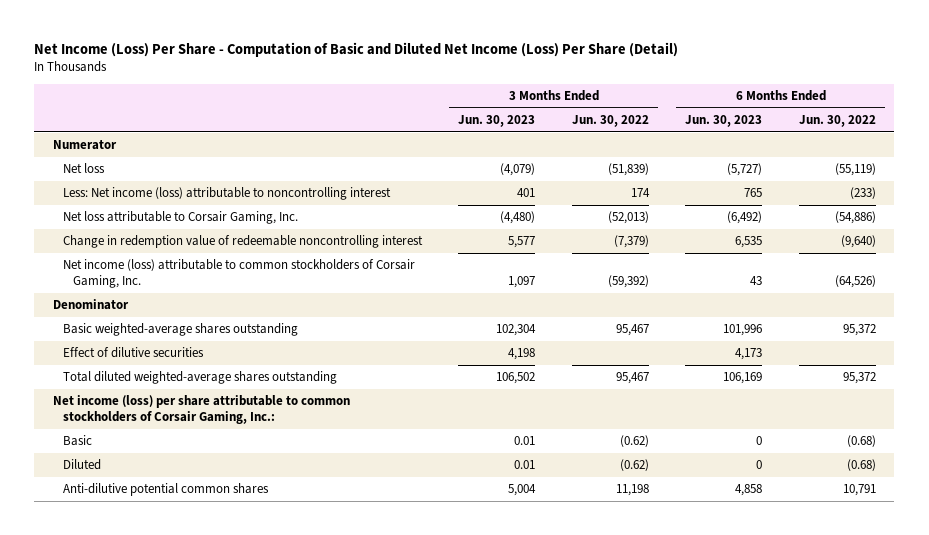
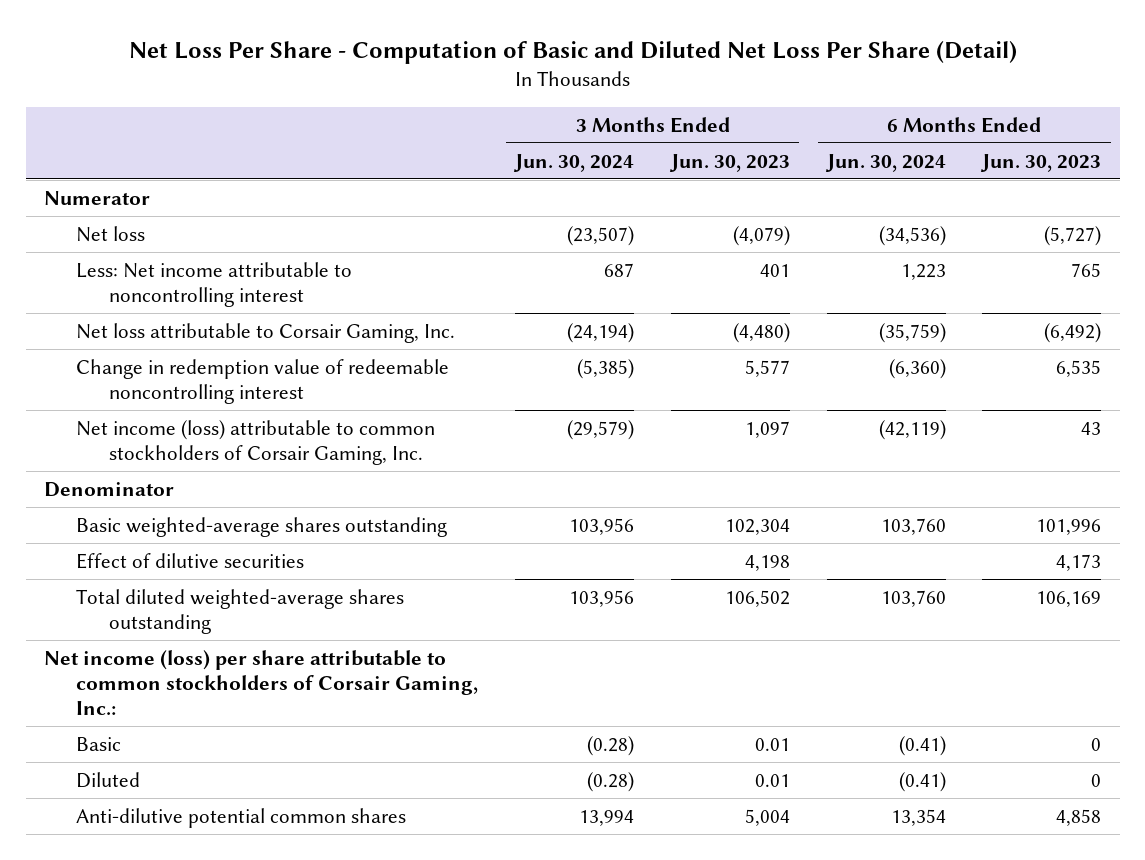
[34,42,679,58] Net Income (Loss) Per Share - Computation of Basic and Diluted Net Income (Loss) Per Share (Detail) -> [128,40,1017,64] Net Loss Per Share - Computation of Basic and Diluted Net Loss Per Share (Detail)
[571,115,649,128] Jun. 30, 2022 -> none
[799,115,877,128] Jun. 30, 2022 -> none
none -> [513,153,635,172] Jun. 30, 2024
none -> [824,153,946,172] Jun. 30, 2024
[62,187,391,201] Less: Net income (loss) attributable to noncontrolling interest -> [76,261,353,307] Less: Net income attributable to noncontrolling interest

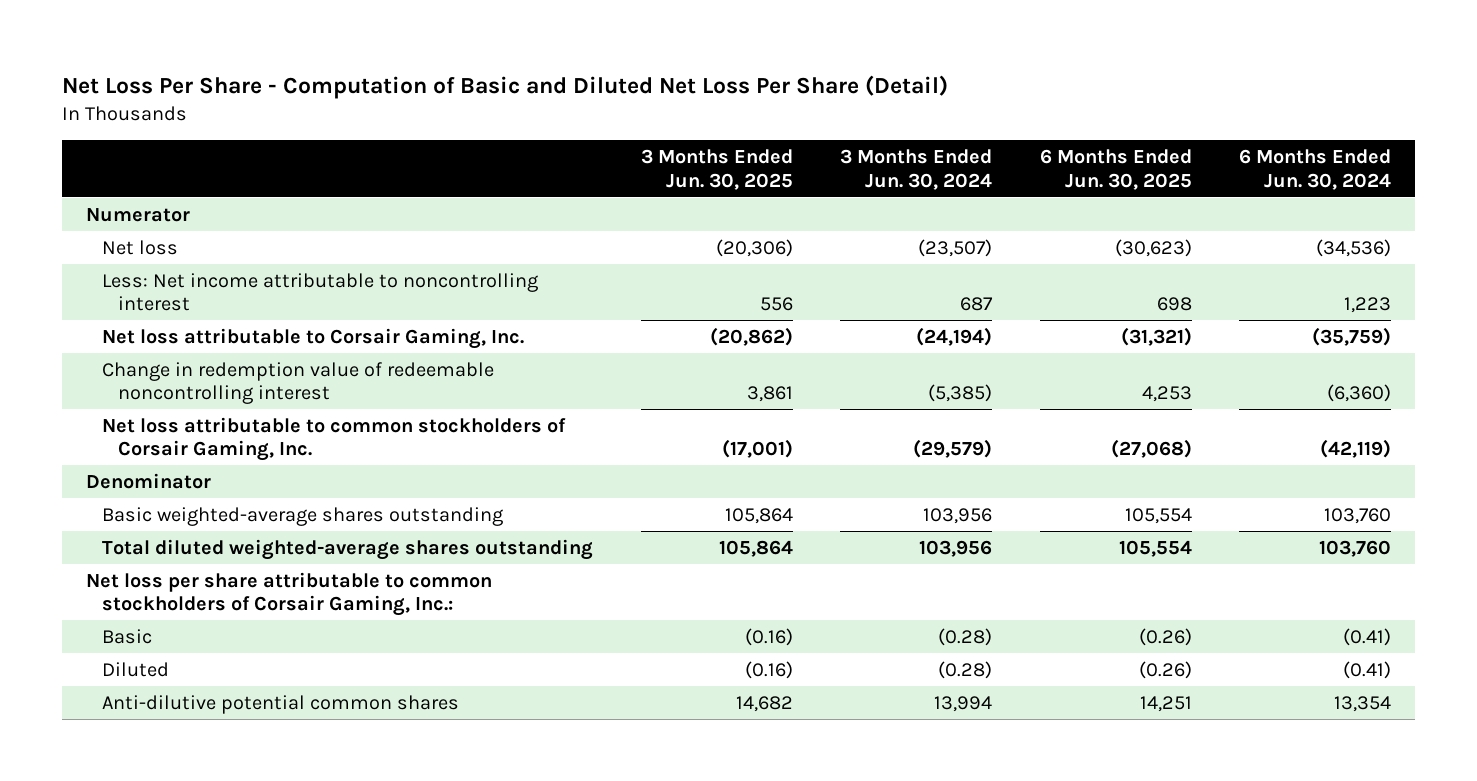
[668,153,790,172] Jun. 30, 2023 -> none
[980,153,1102,172] Jun. 30, 2023 -> none
none -> [640,148,793,190] 3 Months Ended Jun. 30, 2025
none -> [1039,148,1192,190] 6 Months Ended Jun. 30, 2025
[76,419,436,465] Net income (loss) attributable to common stockholders of Corsair Gaming, Inc. -> [102,416,567,462] Net loss attributable to common stockholders of Corsair Gaming, Inc.
[76,552,305,569] Effect of dilutive securities -> none
[43,649,479,716] Net income (loss) per share attributable to common stockholders of Corsair Gaming, Inc.: -> [86,571,493,617] Net loss per share attributable to common stockholders of Corsair Gaming, Inc.:

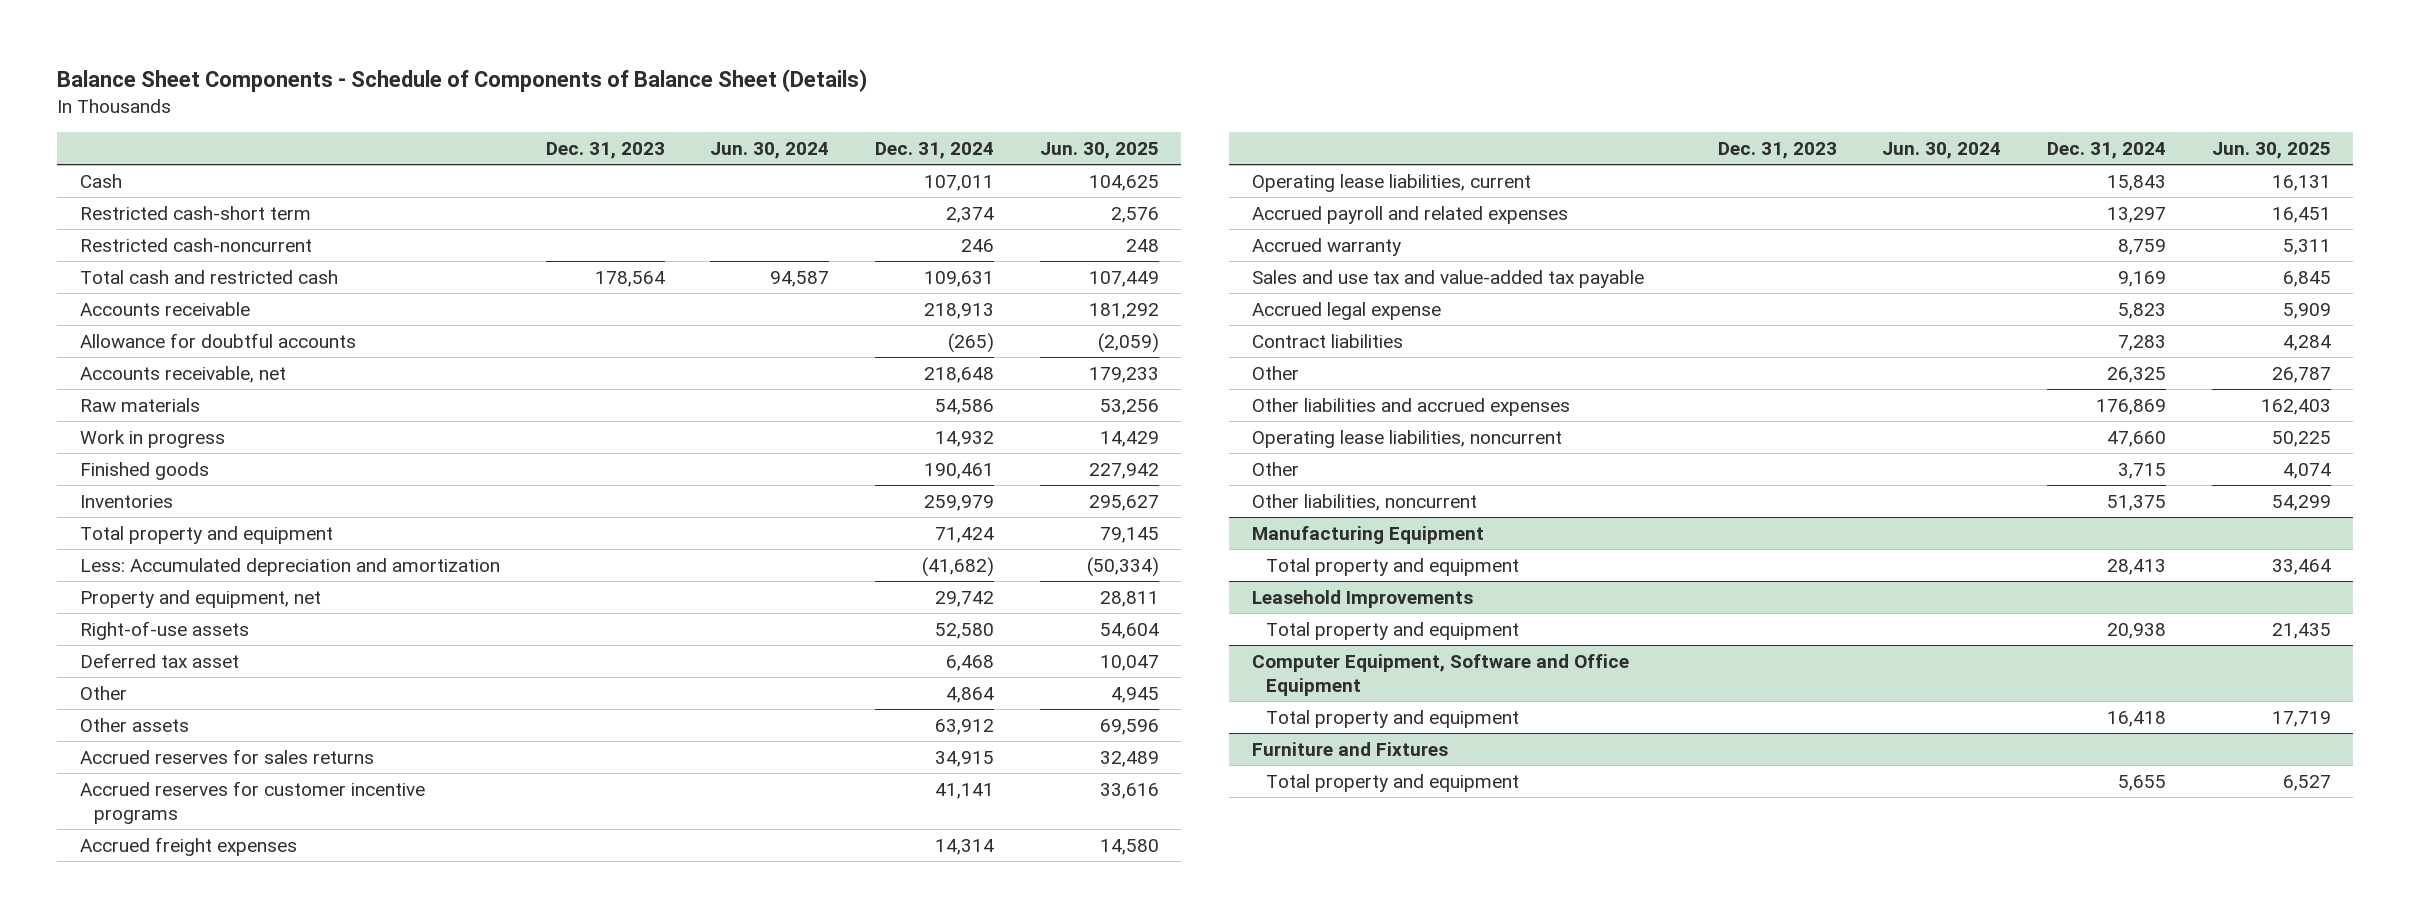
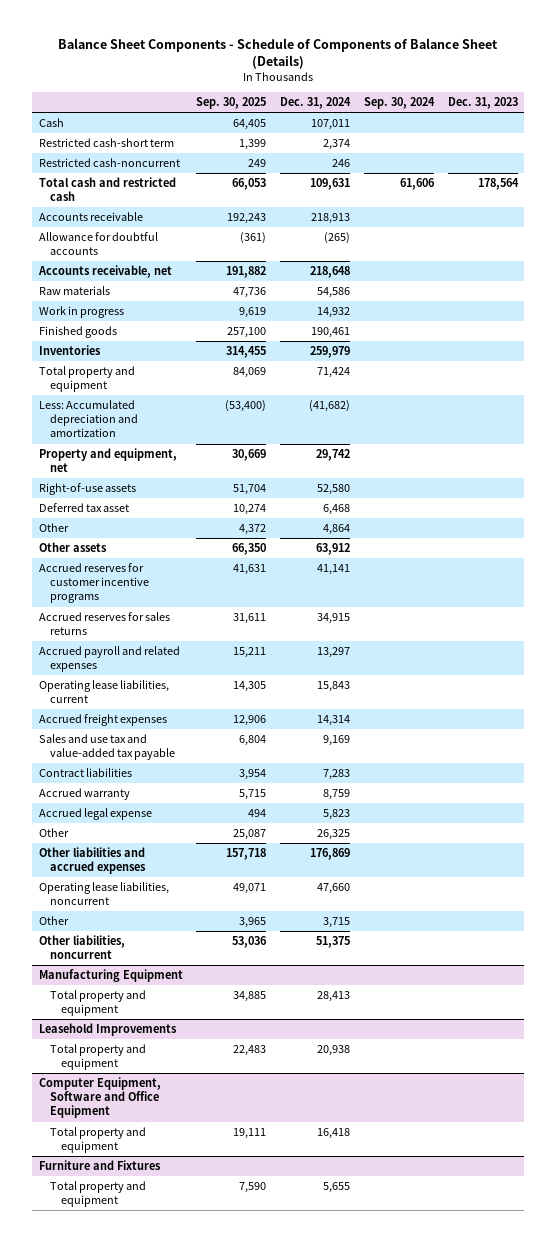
[710,141,830,159] Jun. 30, 2024 -> none
[1039,141,1159,159] Jun. 30, 2025 -> none
none -> [196,96,267,109] Sep. 30, 2025
none -> [363,96,435,109] Sep. 30, 2024
[80,748,375,764] Accrued reserves for sales returns -> [38,612,170,636] Accrued reserves for sales returns
[1252,173,1532,192] Operating lease liabilities, current -> [38,680,169,704] Operating lease liabilities, current
[80,836,298,856] Accrued freight expenses -> [38,714,167,727] Accrued freight expenses
[1252,237,1402,256] Accrued warranty -> [38,788,130,801] Accrued warranty
[1252,301,1442,320] Accrued legal expense -> [38,808,152,821] Accrued legal expense

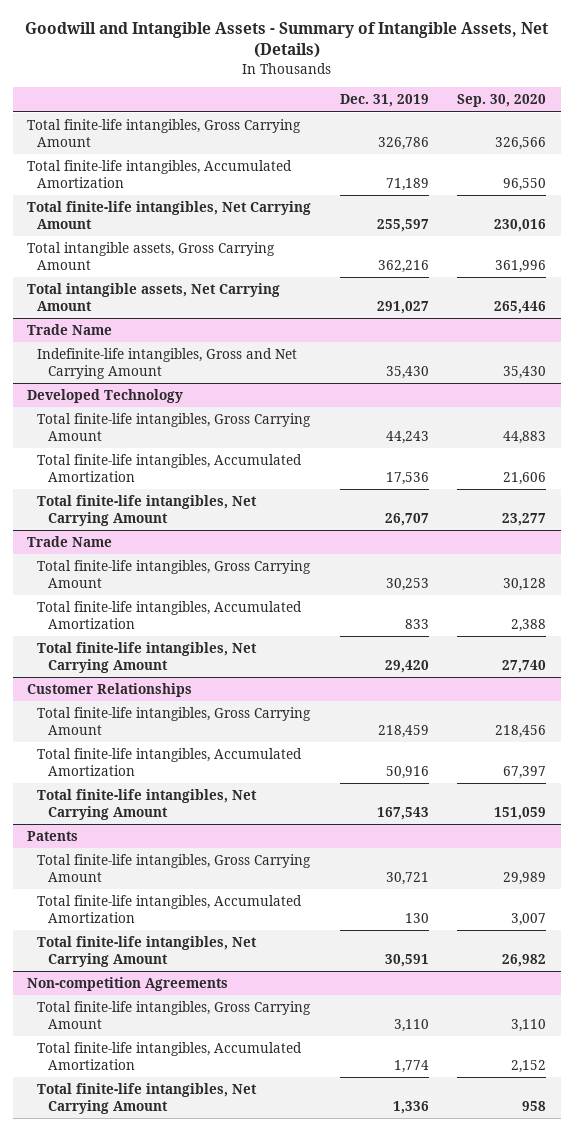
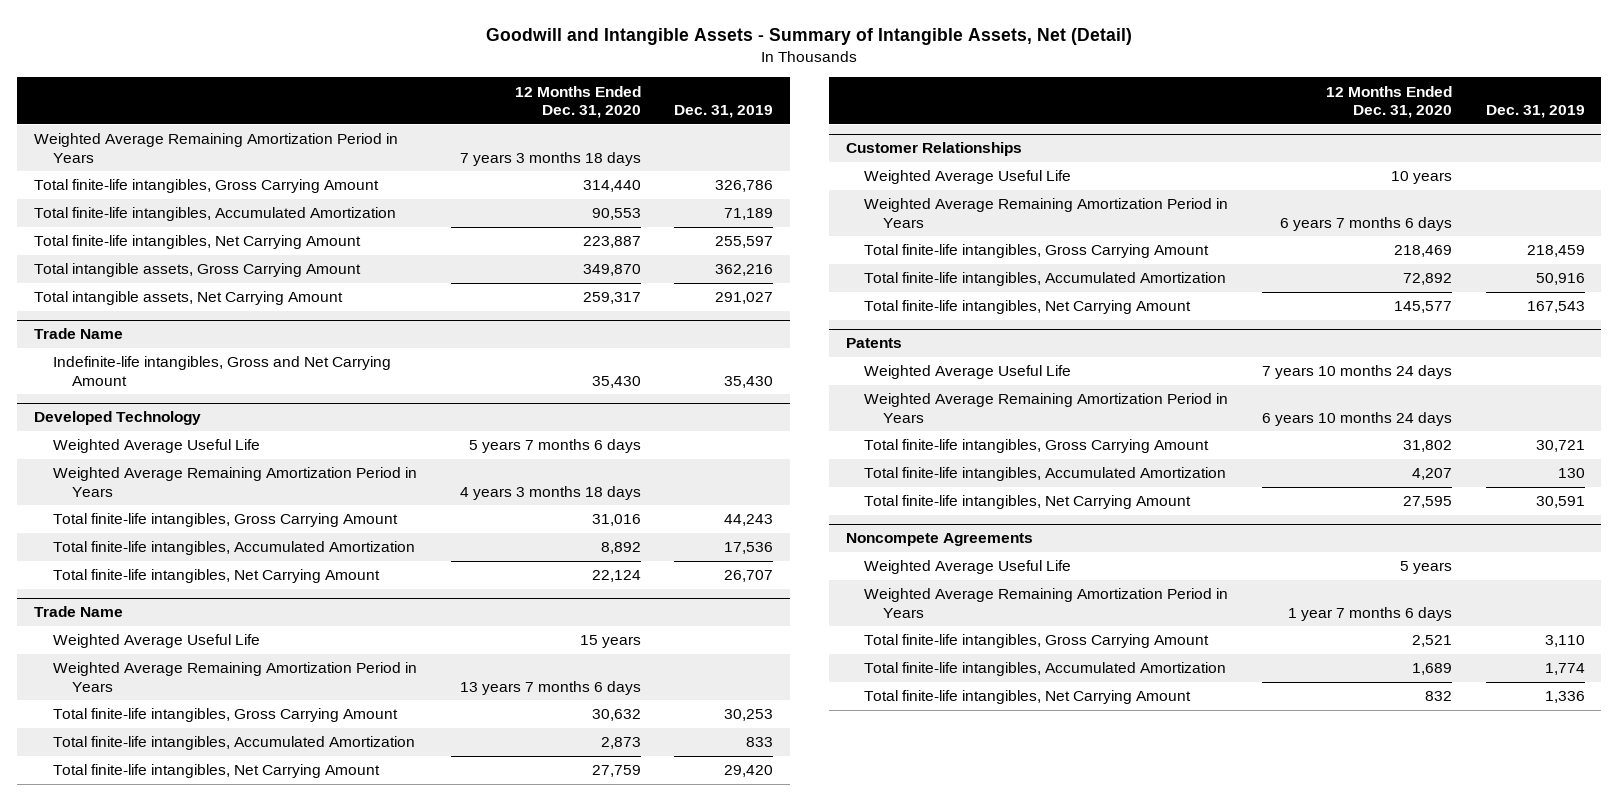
[24,21,548,59] Goodwill and Intangible Assets - Summary of Intangible Assets, Net (Details) -> [486,28,1133,46] Goodwill and Intangible Assets - Summary of Intangible Assets, Net (Detail)
[457,94,547,108] Sep. 30, 2020 -> none
none -> [514,85,641,118] 12 Months Ended Dec. 31, 2020
none -> [34,133,399,163] Weighted Average Remaining Amortization Period in Years
none -> [52,439,260,454] Weighted Average Useful Life
none -> [52,467,417,497] Weighted Average Remaining Amortization Period in Years
none -> [52,634,260,649] Weighted Average Useful Life
none -> [52,662,417,692] Weighted Average Remaining Amortization Period in Years
none -> [864,170,1072,185] Weighted Average Useful Life
none -> [864,198,1229,228] Weighted Average Remaining Amortization Period in Years
none -> [864,365,1072,380] Weighted Average Useful Life
none -> [864,393,1229,423] Weighted Average Remaining Amortization Period in Years
[27,977,229,992] Non-competition Agreements -> [845,533,1033,547] Noncompete Agreements
none -> [864,560,1072,575] Weighted Average Useful Life
none -> [864,588,1229,618] Weighted Average Remaining Amortization Period in Years

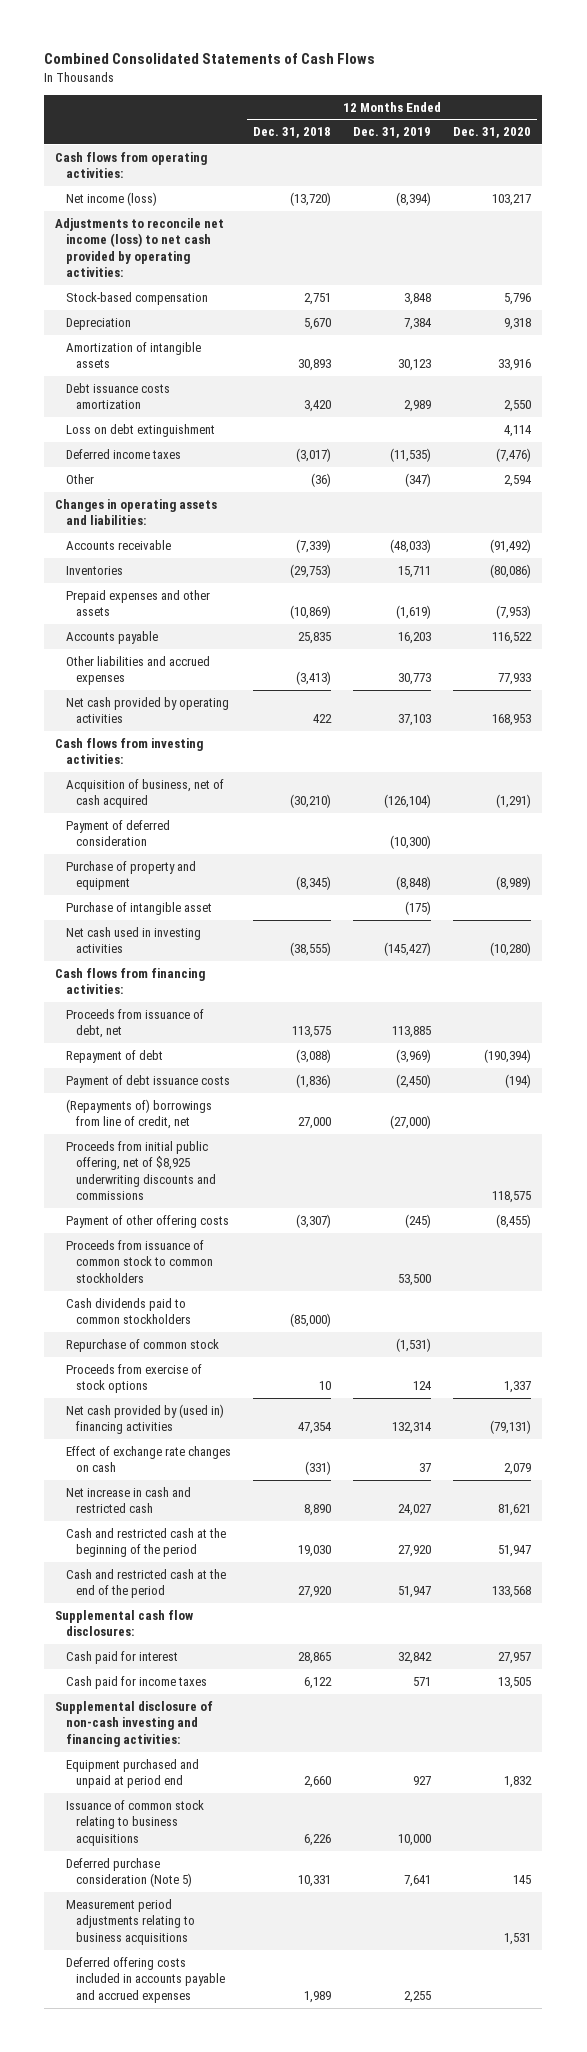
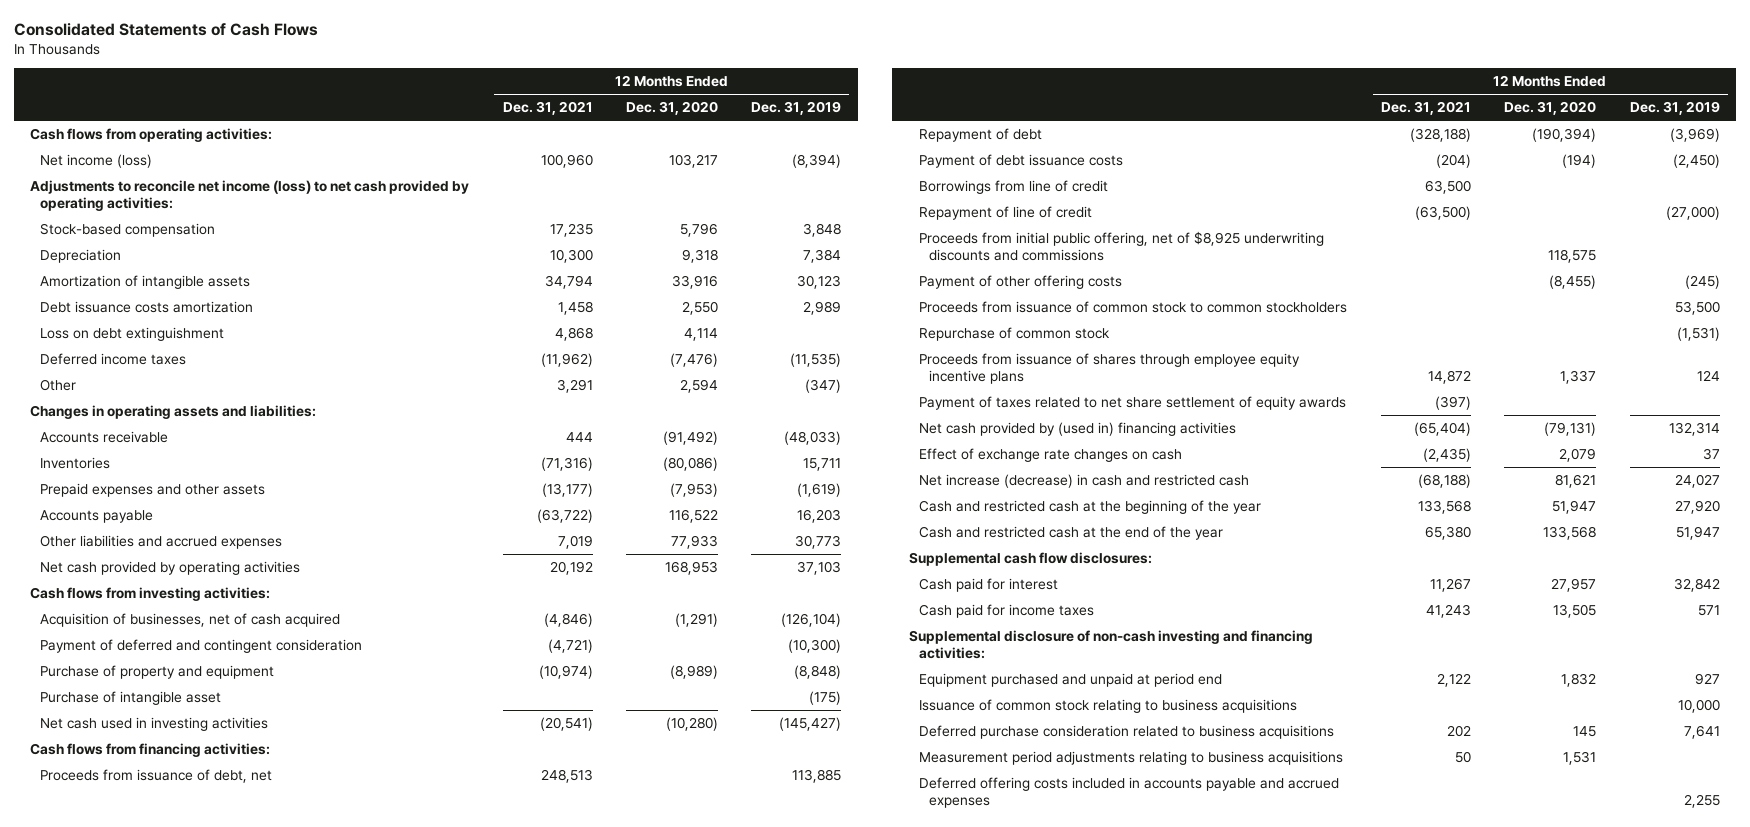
[44,53,376,65] Combined Consolidated Statements of Cash Flows -> [13,23,318,37] Consolidated Statements of Cash Flows
[253,127,332,139] Dec. 31, 2018 -> none
none -> [502,101,593,116] Dec. 31, 2021
[65,778,224,809] Acquisition of business, net of cash acquired -> [40,612,341,627] Acquisition of businesses, net of cash acquired
[65,819,170,847] Payment of deferred consideration -> [40,638,363,653] Payment of deferred and contingent consideration
none -> [918,179,1108,194] Borrowings from line of credit
[65,1098,212,1130] (Repayments of) borrowings from line of credit, net -> [918,205,1092,220] Repayment of line of credit
[65,1297,192,1325] Cash dividends paid to common stockholders -> none
[65,1363,202,1394] Proceeds from exercise of stock options -> [918,352,1300,384] Proceeds from issuance of shares through employee equity incentive plans
none -> [918,395,1346,410] Payment of taxes related to net share settlement of equity awards
[65,1486,191,1514] Net increase in cash and restricted cash -> [918,473,1249,488] Net increase (decrease) in cash and restricted cash
[65,1527,226,1558] Cash and restricted cash at the beginning of the period -> [918,499,1261,514] Cash and restricted cash at the beginning of the year
[65,1568,226,1599] Cash and restricted cash at the end of the period -> [918,525,1223,540] Cash and restricted cash at the end of the year
[65,1857,193,1888] Deferred purchase consideration (Note 5) -> [918,724,1334,739] Deferred purchase consideration related to business acquisitions

